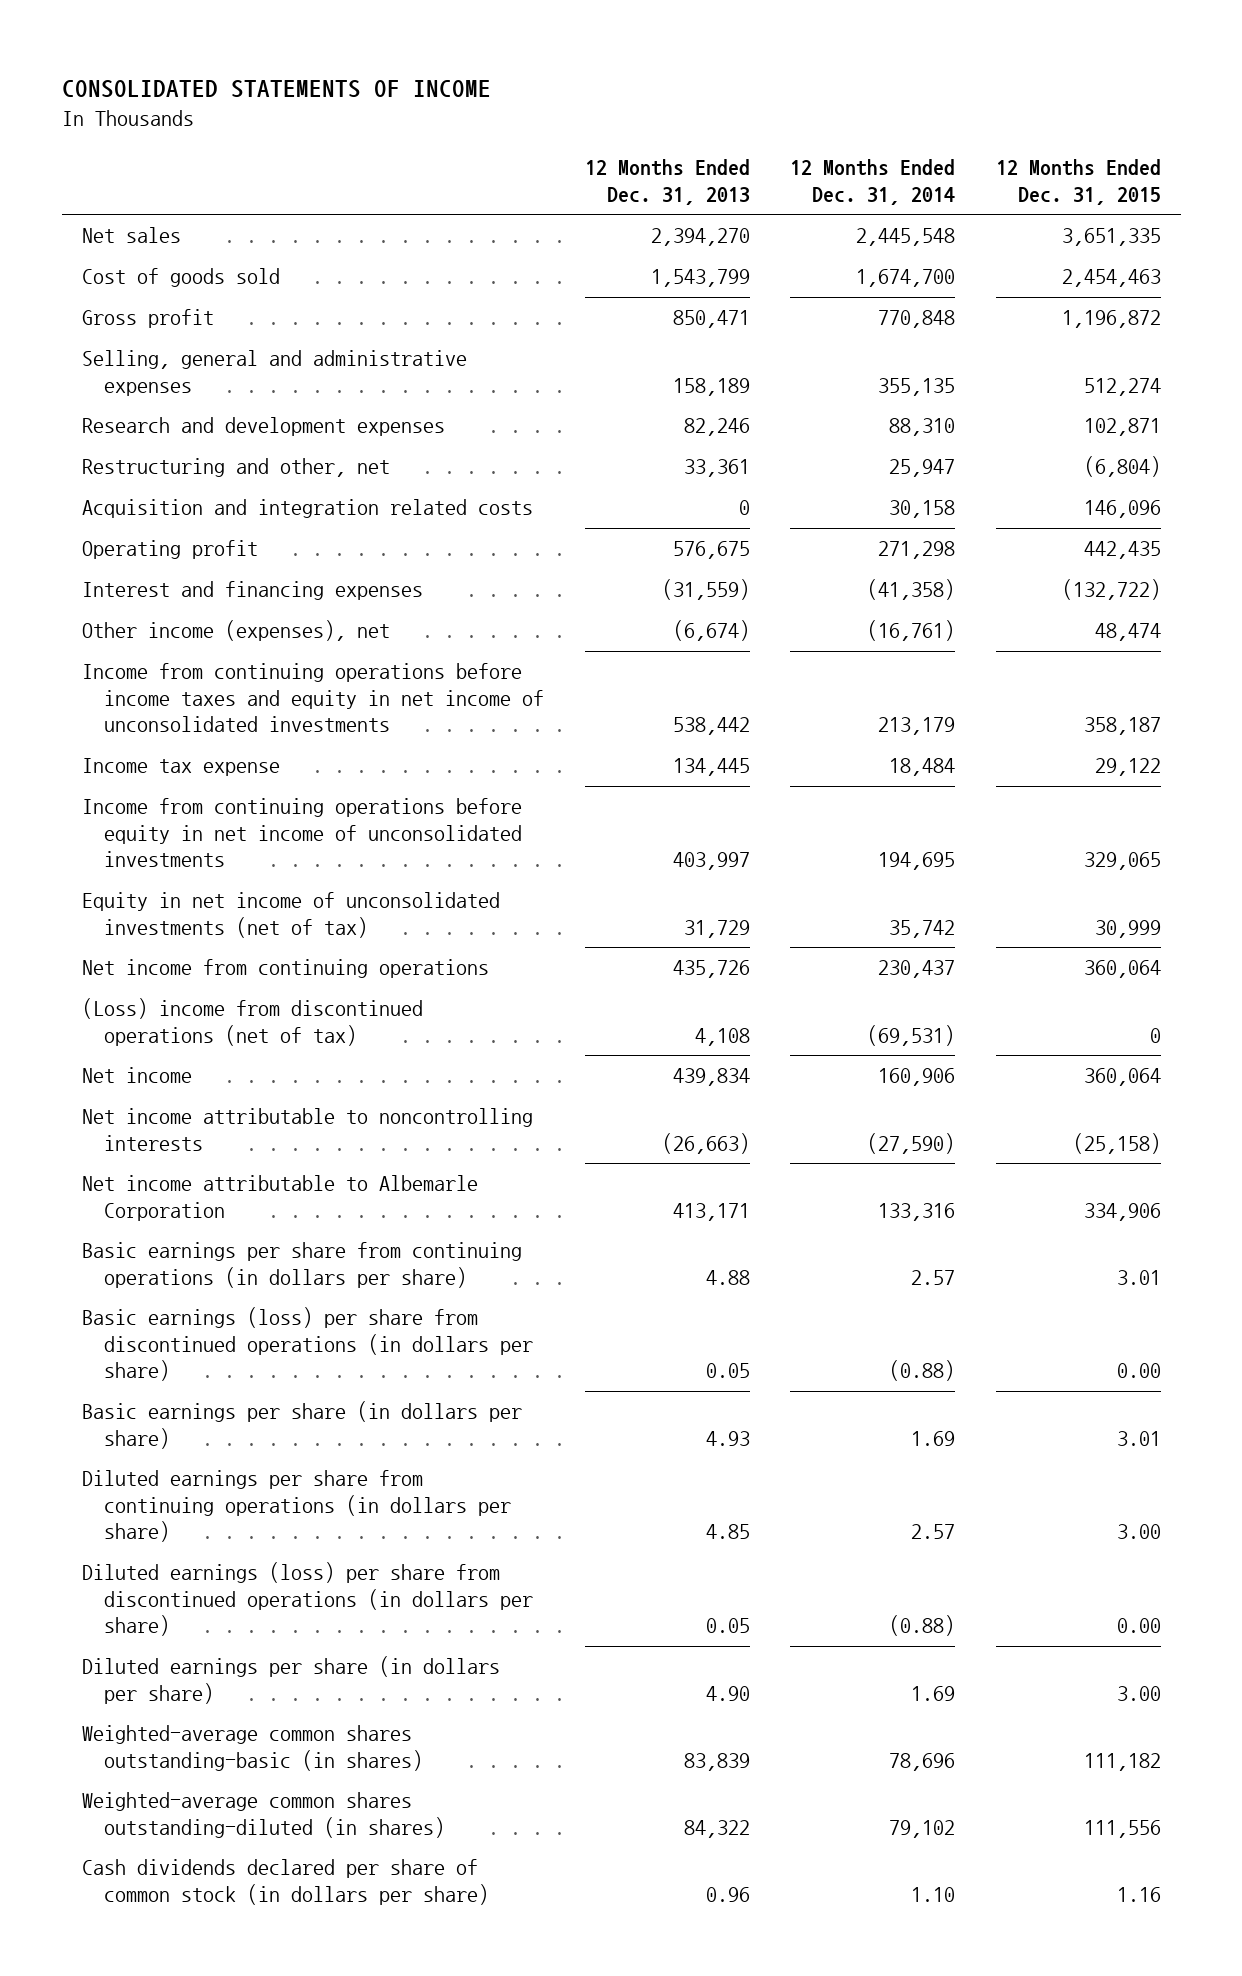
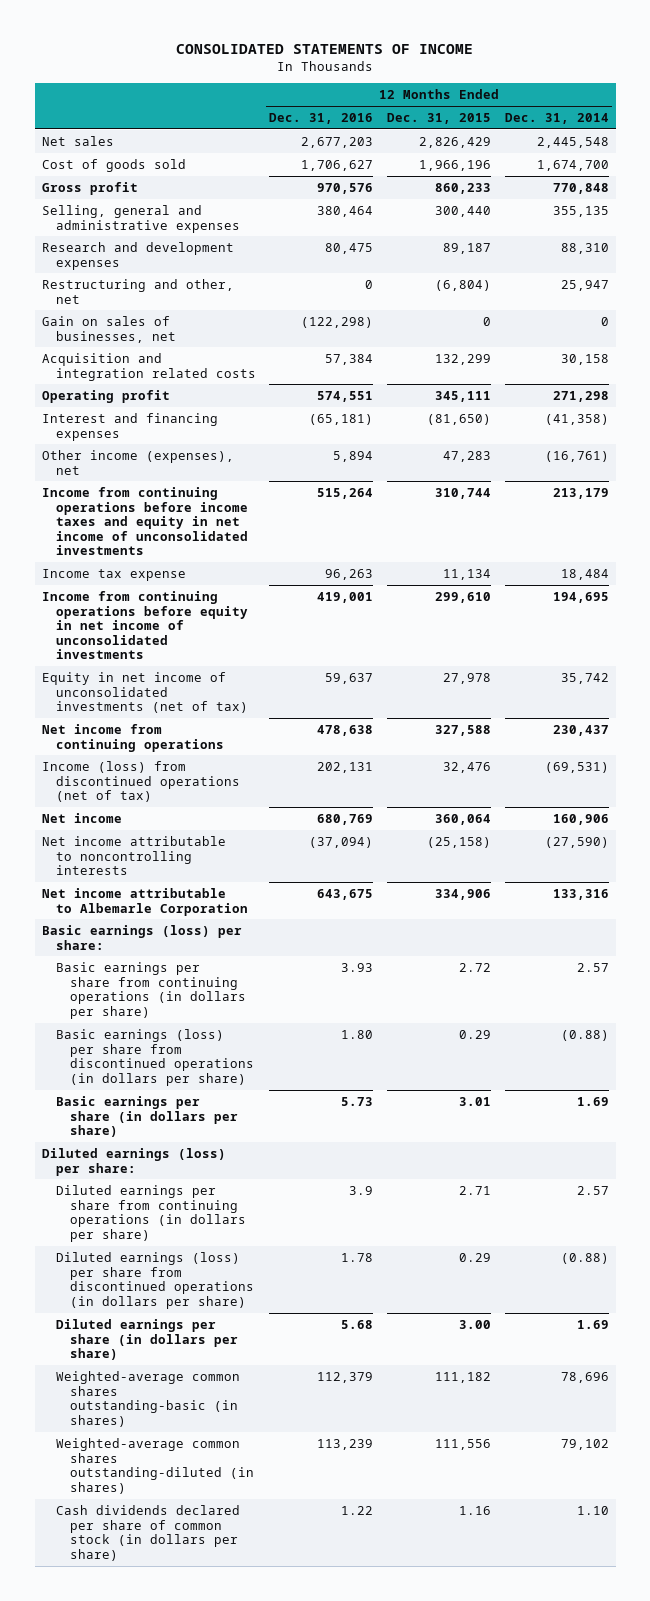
[584,159,750,205] 12 Months Ended Dec. 31, 2013 -> none
none -> [269,112,374,124] Dec. 31, 2016
[1061,228,1161,247] 3,651,335 -> [419,136,492,148] 2,826,429
[1061,269,1161,288] 2,454,463 -> [419,159,492,171] 1,966,196
[1061,310,1161,329] 1,196,872 -> [435,182,492,194] 860,233
[1083,377,1161,396] 512,274 -> [435,205,492,217] 300,440
[1083,418,1161,437] 102,871 -> [443,242,492,254] 89,187
none -> [41,315,176,343] Gain on sales of businesses, net
[1083,500,1161,519] 146,096 -> [435,353,492,365] 132,299
[1083,541,1161,560] 442,435 -> [435,390,492,402] 345,111
[1061,579,1161,601] (132,722) -> [427,413,492,425] (81,650)
[1094,623,1161,642] 48,474 -> [443,450,492,462] 47,283
[1083,717,1161,736] 358,187 -> [435,487,492,499] 310,744
[1094,758,1161,777] 29,122 -> [443,568,492,580] 11,134
[1083,852,1161,871] 329,065 -> [435,591,492,603] 299,610
[1094,919,1161,938] 30,999 -> [443,672,492,684] 27,978
[1083,960,1161,979] 360,064 -> [435,724,492,736] 327,588
[81,998,423,1046] (Loss) income from discontinued operations (net of tax) -> [41,760,240,803] Income (loss) from discontinued operations (net of tax)
[1149,1027,1161,1043] 0 -> [443,761,492,773] 32,476
none -> [41,924,242,950] Basic earnings (loss) per share:
[1116,1269,1161,1285] 3.01 -> [459,962,492,972] 2.72
[1116,1363,1161,1379] 0.00 -> [459,1029,492,1039] 0.29
none -> [41,1147,226,1176] Diluted earnings (loss) per share:
[1116,1524,1161,1540] 3.00 -> [459,1185,492,1195] 2.71
[1116,1618,1161,1634] 0.00 -> [459,1252,492,1262] 0.29

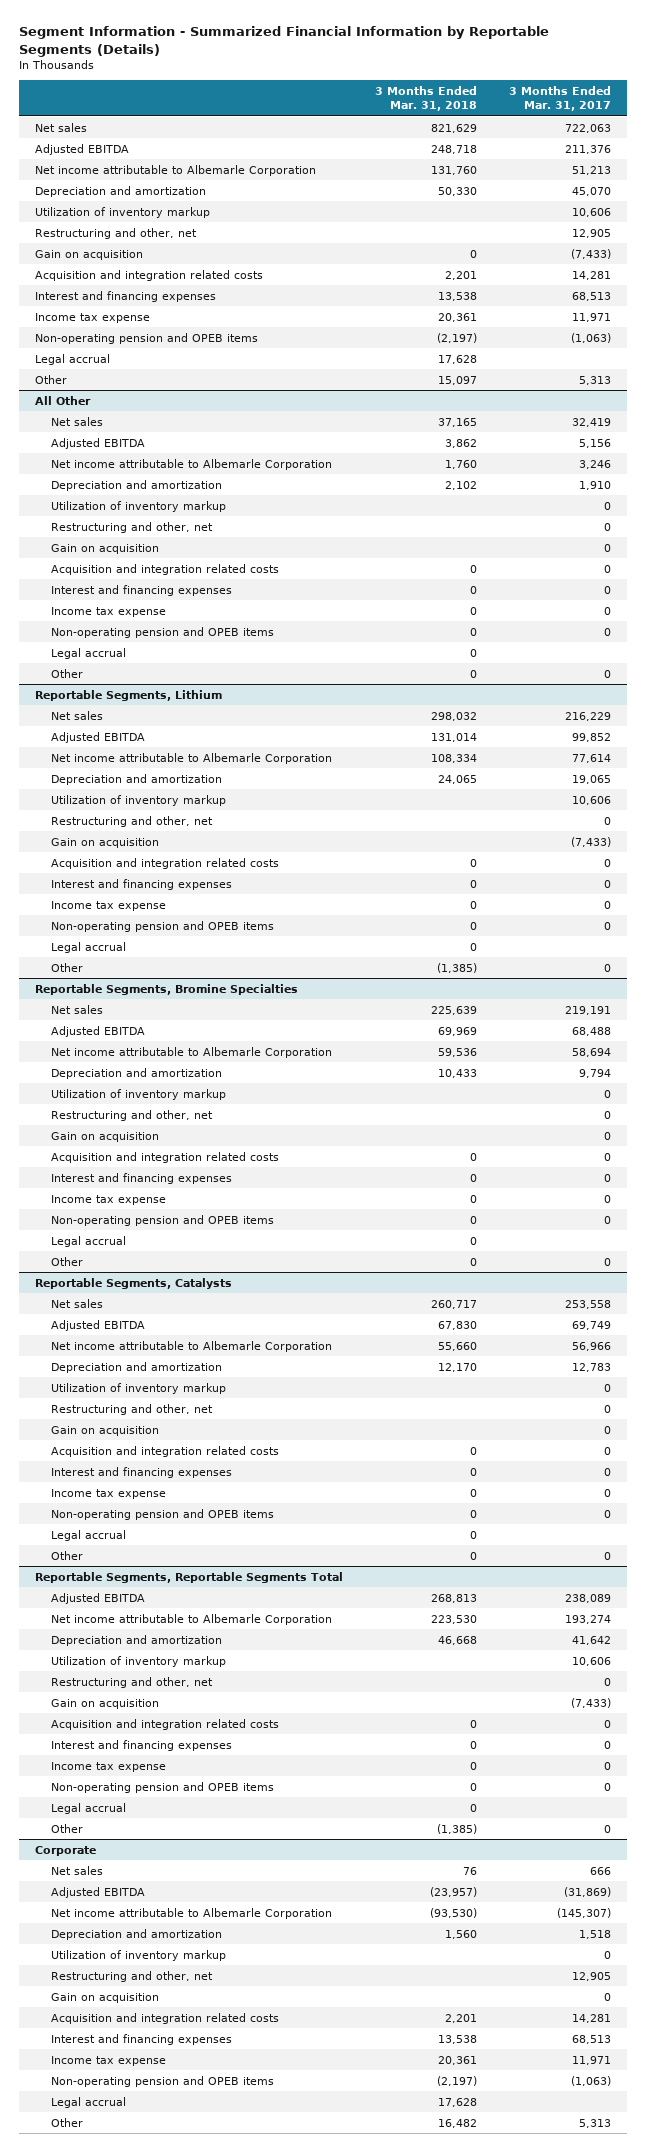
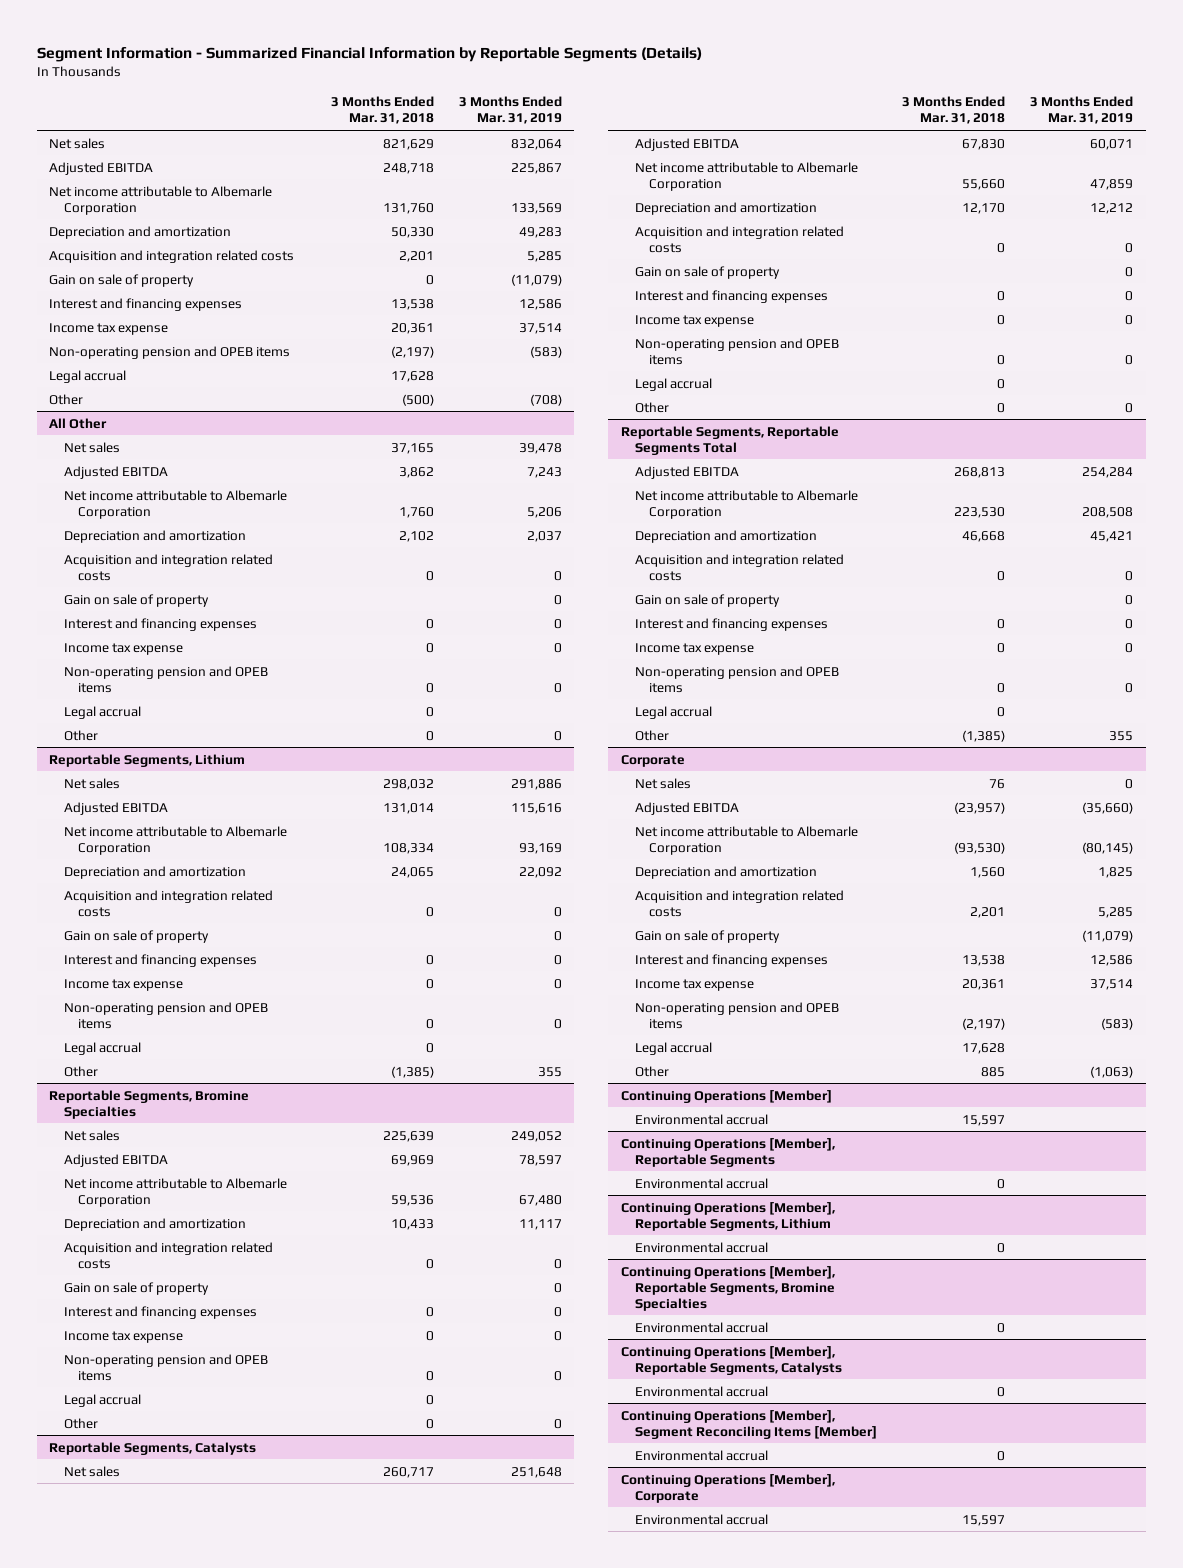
[508,85,611,111] 3 Months Ended Mar. 31, 2017 -> none
none -> [458,96,562,125] 3 Months Ended Mar. 31, 2019
[34,206,210,218] Utilization of inventory markup -> none
[34,227,197,239] Restructuring and other, net -> none
[34,249,143,260] Gain on acquisition -> none
none -> [49,273,195,287] Gain on sale of property
[437,375,477,385] 15,097 -> [401,393,434,406] (500)
[50,500,226,512] Utilization of inventory markup -> none
[50,521,213,533] Restructuring and other, net -> none
[50,543,159,554] Gain on acquisition -> none
none -> [63,593,209,607] Gain on sale of property
[50,794,226,806] Utilization of inventory markup -> none
[50,815,213,827] Restructuring and other, net -> none
[50,837,159,848] Gain on acquisition -> none
none -> [63,929,209,943] Gain on sale of property
[50,1088,226,1100] Utilization of inventory markup -> none
[50,1109,213,1121] Restructuring and other, net -> none
[50,1131,159,1142] Gain on acquisition -> none
none -> [63,1281,209,1295] Gain on sale of property
[50,1382,226,1394] Utilization of inventory markup -> none
[50,1403,213,1415] Restructuring and other, net -> none
[50,1425,159,1436] Gain on acquisition -> none
none -> [634,265,780,279] Gain on sale of property
[50,1655,226,1667] Utilization of inventory markup -> none
[50,1676,213,1688] Restructuring and other, net -> none
[50,1698,159,1709] Gain on acquisition -> none
none -> [634,593,780,607] Gain on sale of property
[50,1949,226,1961] Utilization of inventory markup -> none
[50,1970,213,1982] Restructuring and other, net -> none
[50,1992,159,2003] Gain on acquisition -> none
none -> [634,929,780,943] Gain on sale of property
[437,2118,477,2128] 16,482 -> [981,1066,1006,1077] 885
none -> [620,1089,832,1103] Continuing Operations [Member]
none -> [634,1113,768,1125] Environmental accrual
none -> [620,1137,835,1167] Continuing Operations [Member], Reportable Segments
none -> [634,1177,768,1189] Environmental accrual
none -> [620,1201,835,1231] Continuing Operations [Member], Reportable Segments, Lithium
none -> [634,1241,768,1253] Environmental accrual
none -> [620,1265,835,1311] Continuing Operations [Member], Reportable Segments, Bromine Specialties
none -> [634,1321,768,1333] Environmental accrual
none -> [620,1345,842,1375] Continuing Operations [Member], Reportable Segments, Catalysts
none -> [634,1385,768,1397] Environmental accrual
none -> [620,1409,877,1439] Continuing Operations [Member], Segment Reconciling Items [Member]
none -> [634,1449,768,1461] Environmental accrual
none -> [620,1473,835,1503] Continuing Operations [Member], Corporate
none -> [634,1513,768,1525] Environmental accrual

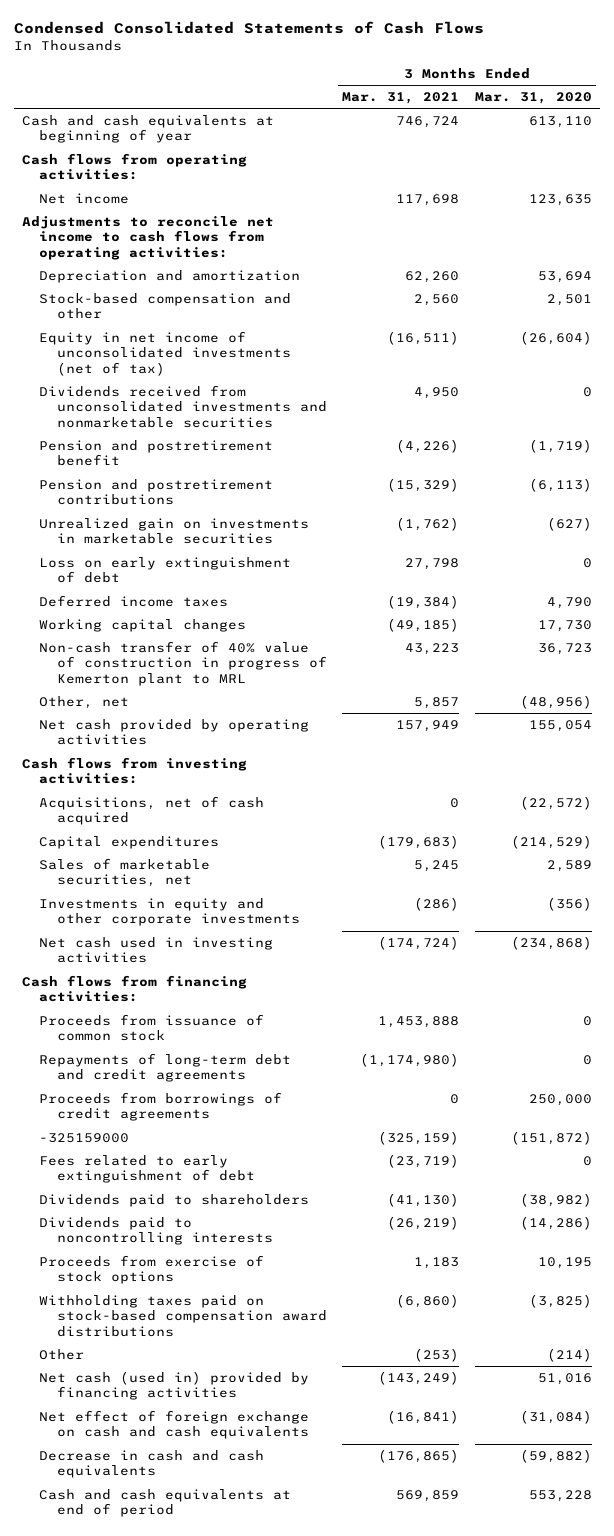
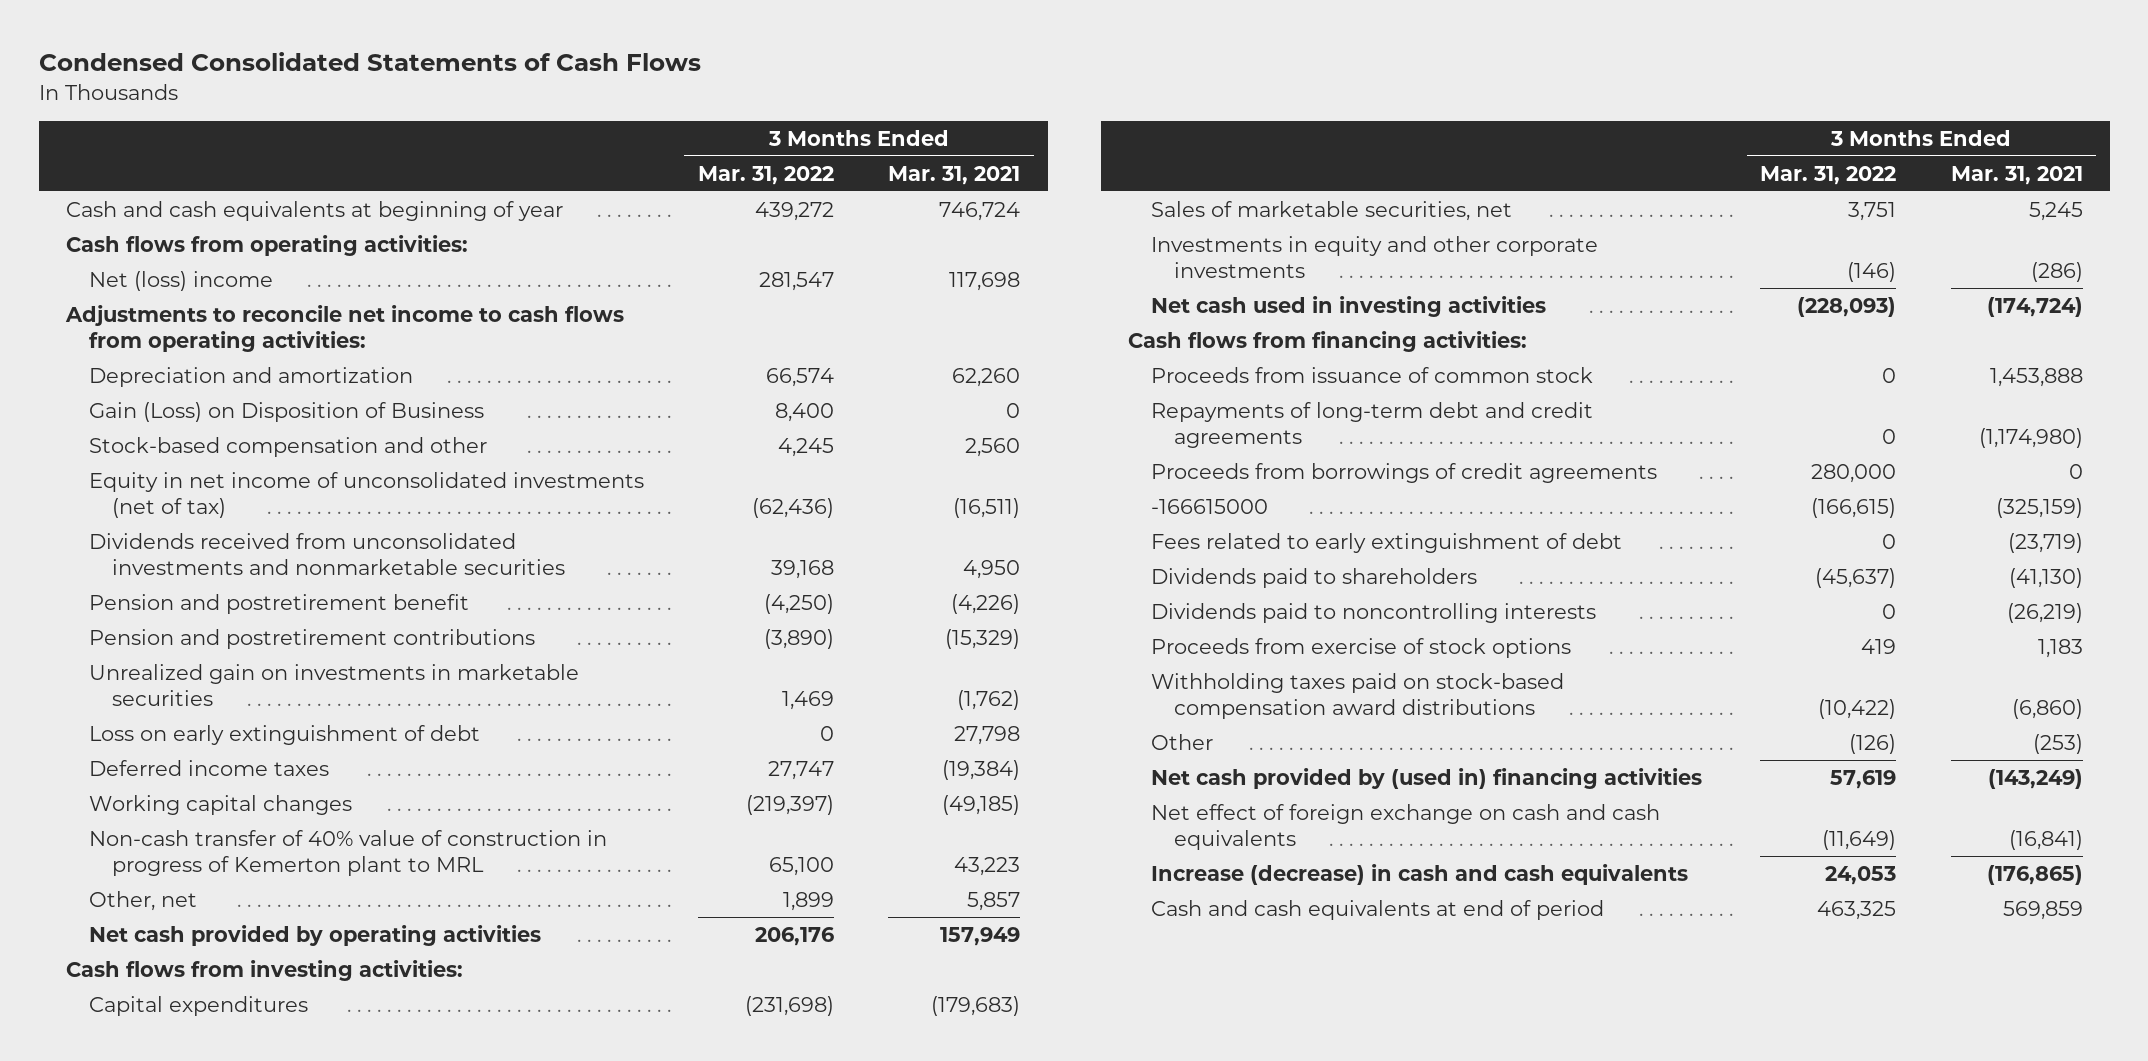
[475,91,593,104] Mar. 31, 2020 -> none
none -> [698,165,835,185] Mar. 31, 2022
[39,192,130,204] Net income -> [88,270,273,291] Net (loss) income
none -> [88,401,484,422] Gain (Loss) on Disposition of Business
[39,795,265,826] Acquisitions, net of cash acquired -> none
[39,1132,130,1143] -325159000 -> [1150,498,1268,514] -166615000
[39,1370,310,1401] Net cash (used in) provided by financing activities -> [1150,767,1702,789] Net cash provided by (used in) financing activities
[39,1449,265,1479] Decrease in cash and cash equivalents -> [1150,863,1688,885] Increase (decrease) in cash and cash equivalents

